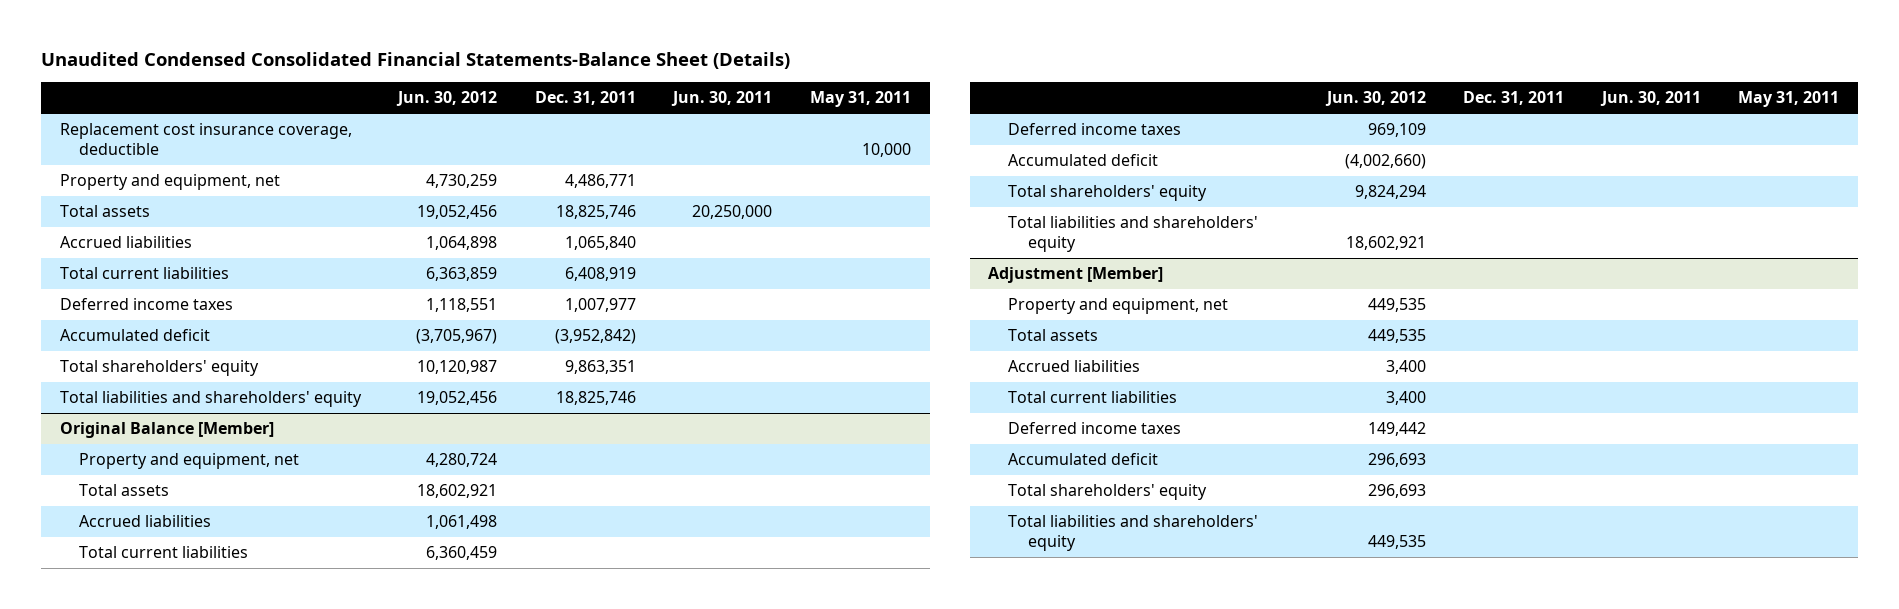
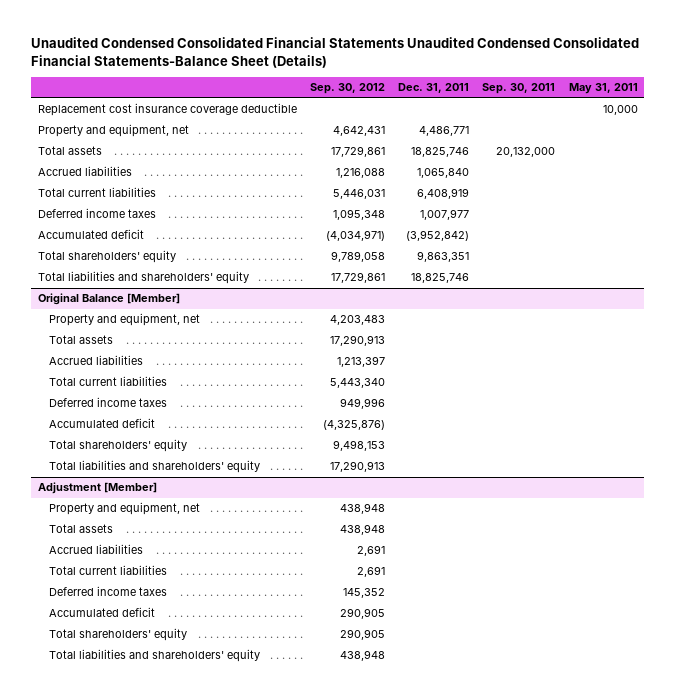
[40,51,790,69] Unaudited Condensed Consolidated Financial Statements-Balance Sheet (Details) -> [30,37,639,68] Unaudited Condensed Consolidated Financial Statements Unaudited Condensed Consolidated Financial Statements-Balance Sheet (Details)
[396,91,498,107] Jun. 30, 2012 -> none
[671,91,773,107] Jun. 30, 2011 -> none
none -> [309,83,385,95] Sep. 30, 2012
none -> [482,83,556,95] Sep. 30, 2011
[59,123,352,156] Replacement cost insurance coverage, deductible -> [37,103,297,117] Replacement cost insurance coverage deductible

